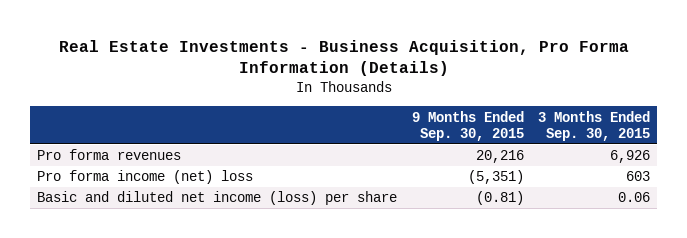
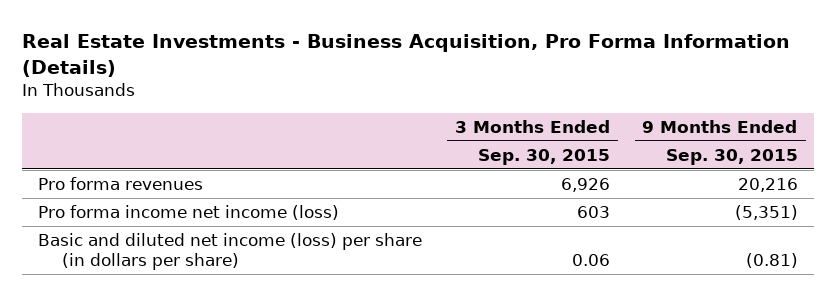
[36,170,253,185] Pro forma income (net) loss -> [38,205,340,221] Pro forma income net income (loss)
[36,191,397,206] Basic and diluted net income (loss) per share -> [38,233,423,271] Basic and diluted net income (loss) per share (in dollars per share)

